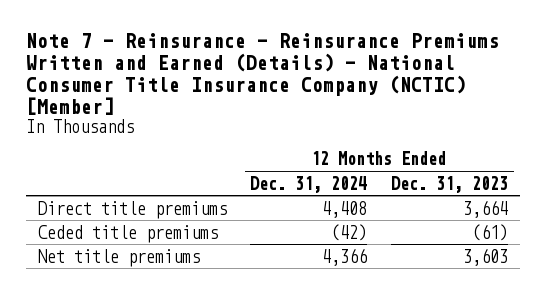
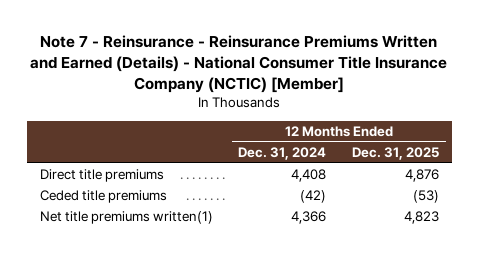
[391,175,509,193] Dec. 31, 2023 -> none
none -> [352,146,440,160] Dec. 31, 2025
[37,248,200,267] Net title premiums -> [39,211,213,225] Net title premiums written(1)

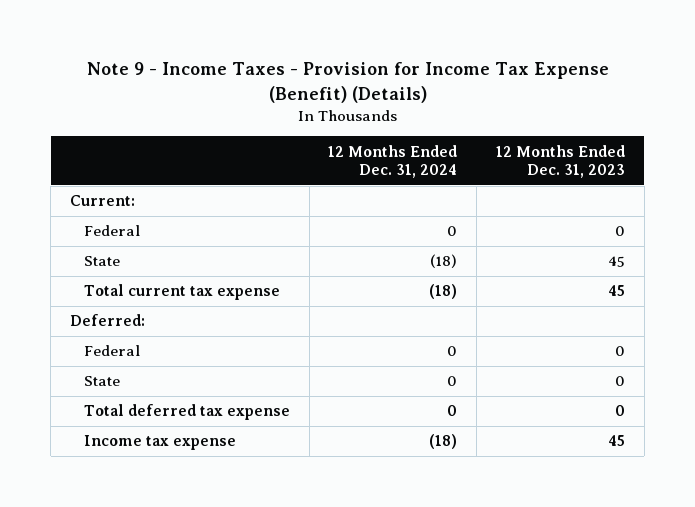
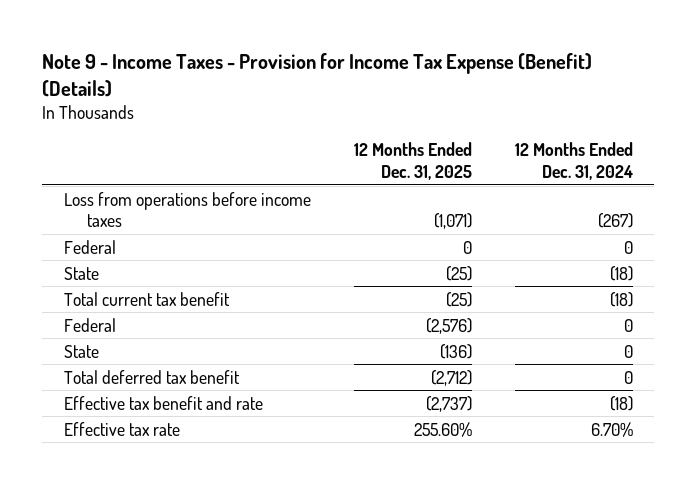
[495,144,625,179] 12 Months Ended Dec. 31, 2023 -> none
none -> [353,141,472,180] 12 Months Ended Dec. 31, 2025
[70,195,136,207] Current: -> none
none -> [63,191,311,228] Loss from operations before income taxes
[70,314,146,327] Deferred: -> none
[83,284,280,301] Total current tax expense -> [63,291,230,306] Total current tax benefit
[83,404,290,421] Total deferred tax expense -> [63,369,240,384] Total deferred tax benefit
[83,435,236,451] Income tax expense -> [63,395,263,410] Effective tax benefit and rate
none -> [63,421,180,436] Effective tax rate

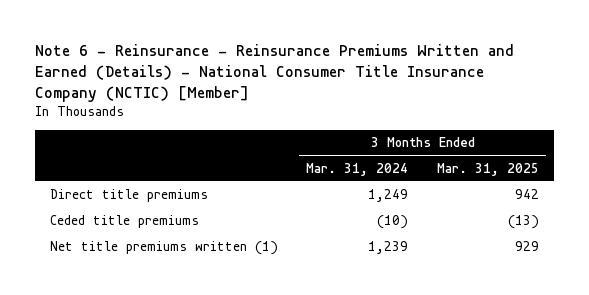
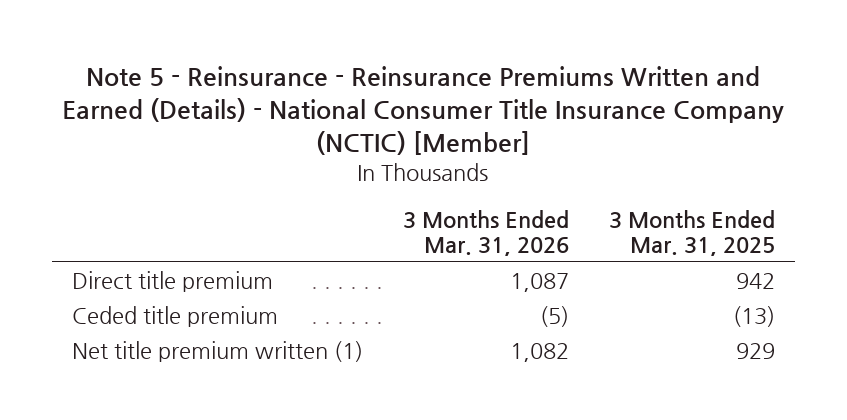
[35,44,515,103] Note 6 - Reinsurance - Reinsurance Premiums Written and Earned (Details) - National Consumer Title Insurance Company (NCTIC) [Member] -> [62,66,785,156] Note 5 - Reinsurance - Reinsurance Premiums Written and Earned (Details) - National Consumer Title Insurance Company (NCTIC) [Member]
[306,162,409,176] Mar. 31, 2024 -> none
none -> [402,209,569,256] 3 Months Ended Mar. 31, 2026
[49,189,208,203] Direct title premiums -> [72,271,274,293] Direct title premium
[49,215,199,229] Ceded title premiums -> [72,306,279,328] Ceded title premium
[49,241,278,256] Net title premiums written (1) -> [72,341,364,363] Net title premium written (1)

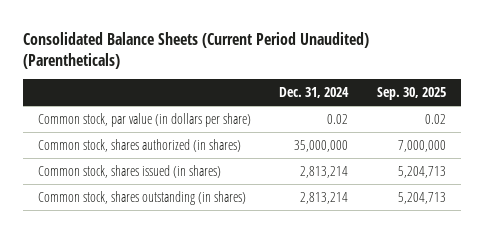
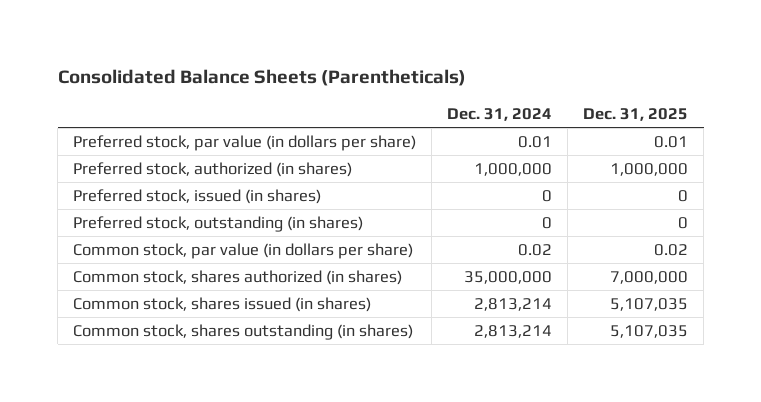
[23,31,370,69] Consolidated Balance Sheets (Current Period Unaudited) (Parentheticals) -> [57,69,466,87] Consolidated Balance Sheets (Parentheticals)
[377,87,447,101] Sep. 30, 2025 -> none
none -> [583,107,689,121] Dec. 31, 2025
none -> [73,135,417,152] Preferred stock, par value (in dollars per share)
none -> [73,162,353,178] Preferred stock, authorized (in shares)
none -> [73,189,322,205] Preferred stock, issued (in shares)
none -> [73,216,364,233] Preferred stock, outstanding (in shares)

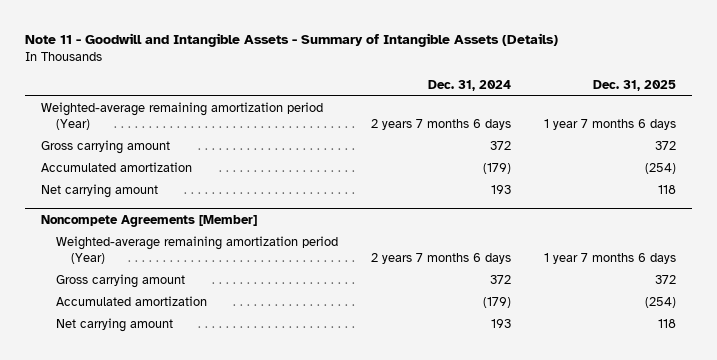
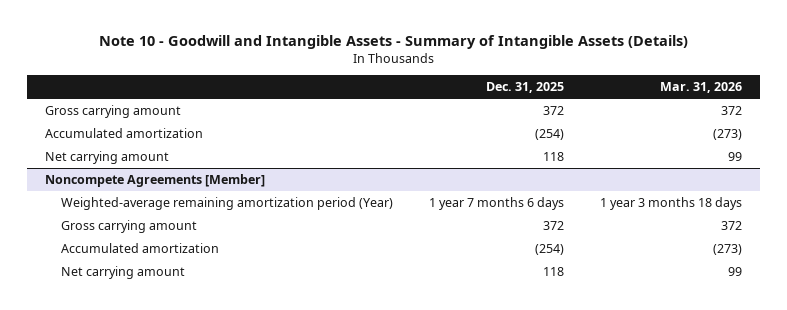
[25,33,559,48] Note 11 - Goodwill and Intangible Assets - Summary of Intangible Assets (Details) -> [98,35,688,50] Note 10 - Goodwill and Intangible Assets - Summary of Intangible Assets (Details)
[427,79,511,91] Dec. 31, 2024 -> none
none -> [660,82,743,94] Mar. 31, 2026
[41,102,324,131] Weighted-average remaining amortization period (Year) -> none

